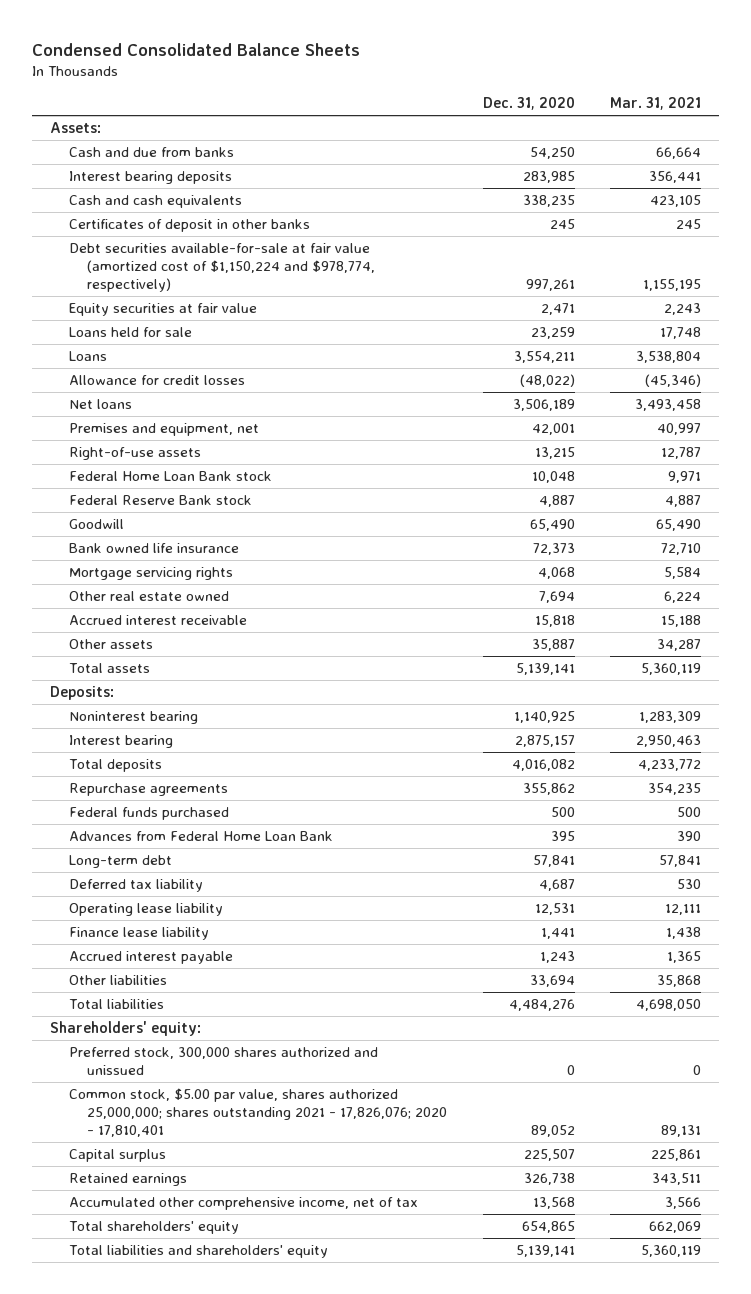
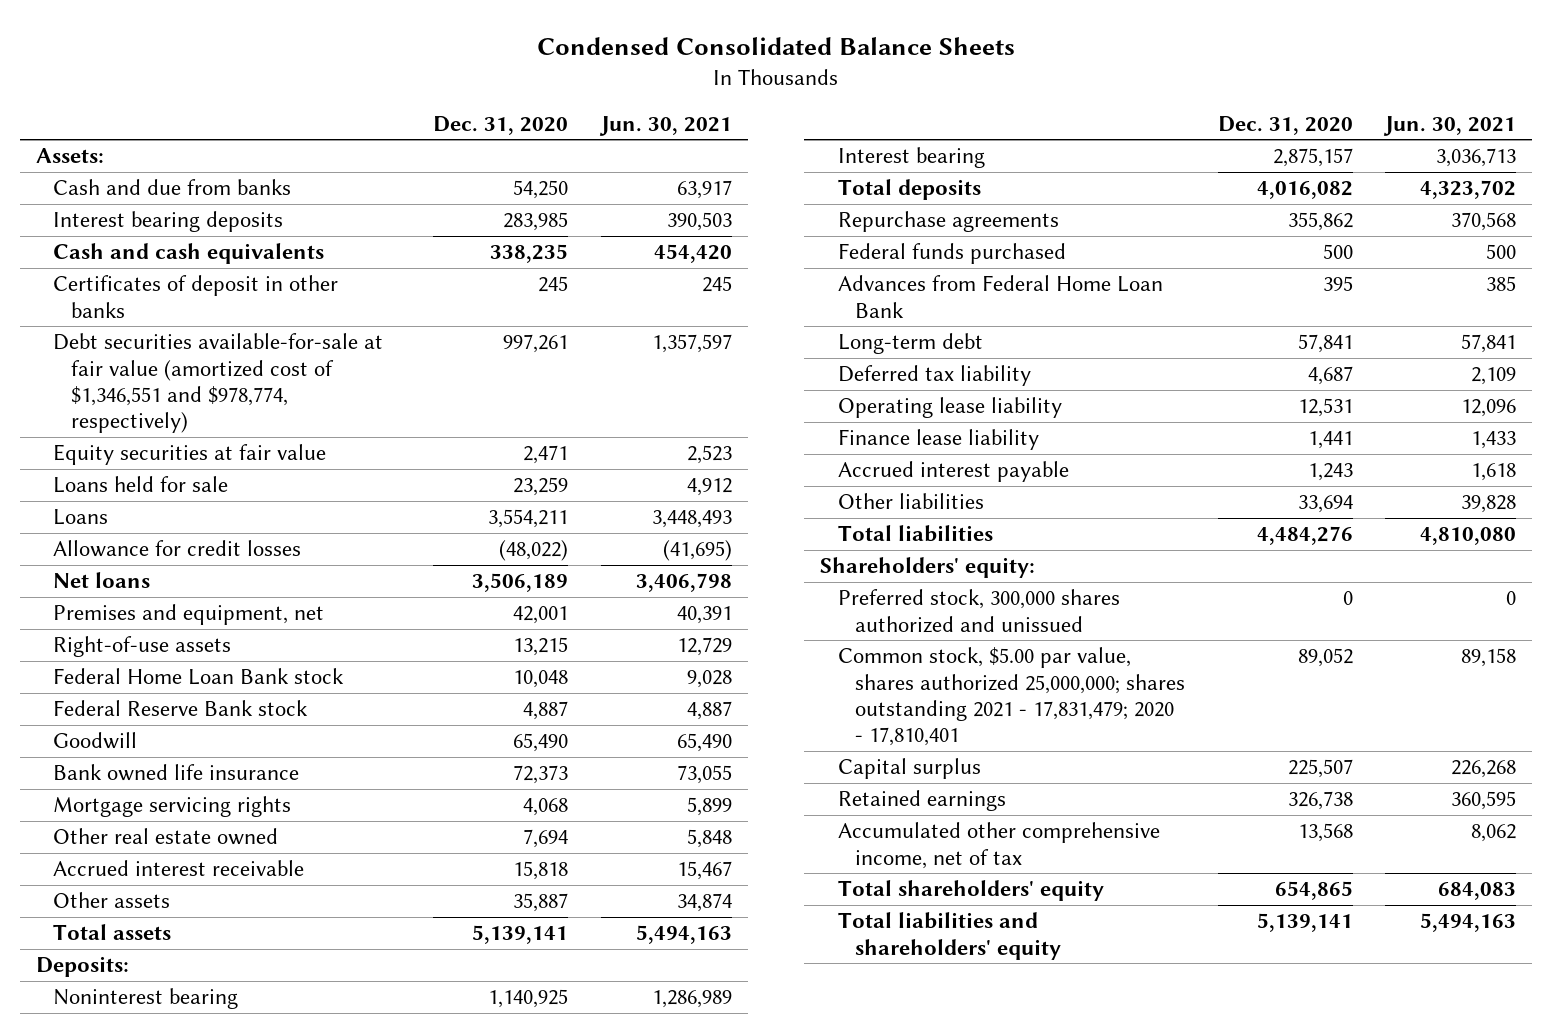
[609,97,701,111] Mar. 31, 2021 -> none
none -> [598,115,732,136] Jun. 30, 2021
[68,243,376,292] Debt securities available-for-sale at fair value (amortized cost of $1,150,224 and $978,774, respectively) -> [53,333,384,434] Debt securities available-for-sale at fair value (amortized cost of $1,346,551 and $978,774, respectively)
[68,1088,448,1137] Common stock, $5.00 par value, shares authorized 25,000,000; shares outstanding 2021 - 17,826,076; 2020 - 17,810,401 -> [837,647,1186,747] Common stock, $5.00 par value, shares authorized 25,000,000; shares outstanding 2021 - 17,831,479; 2020 - 17,810,401

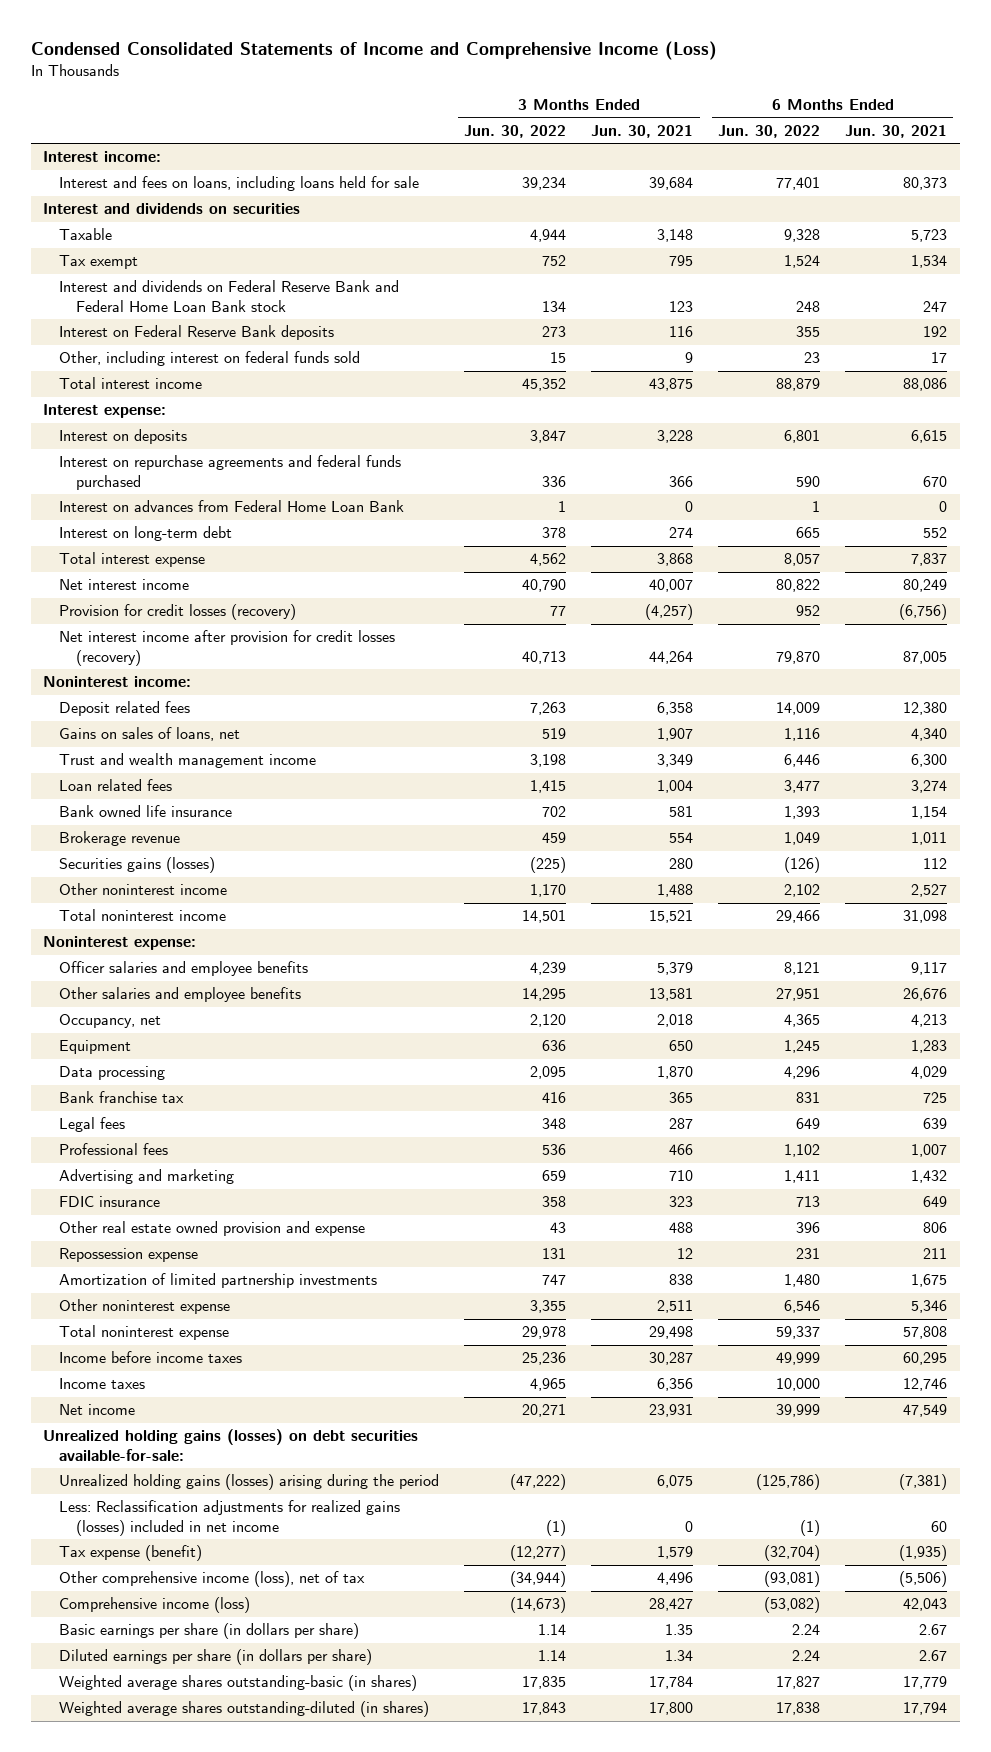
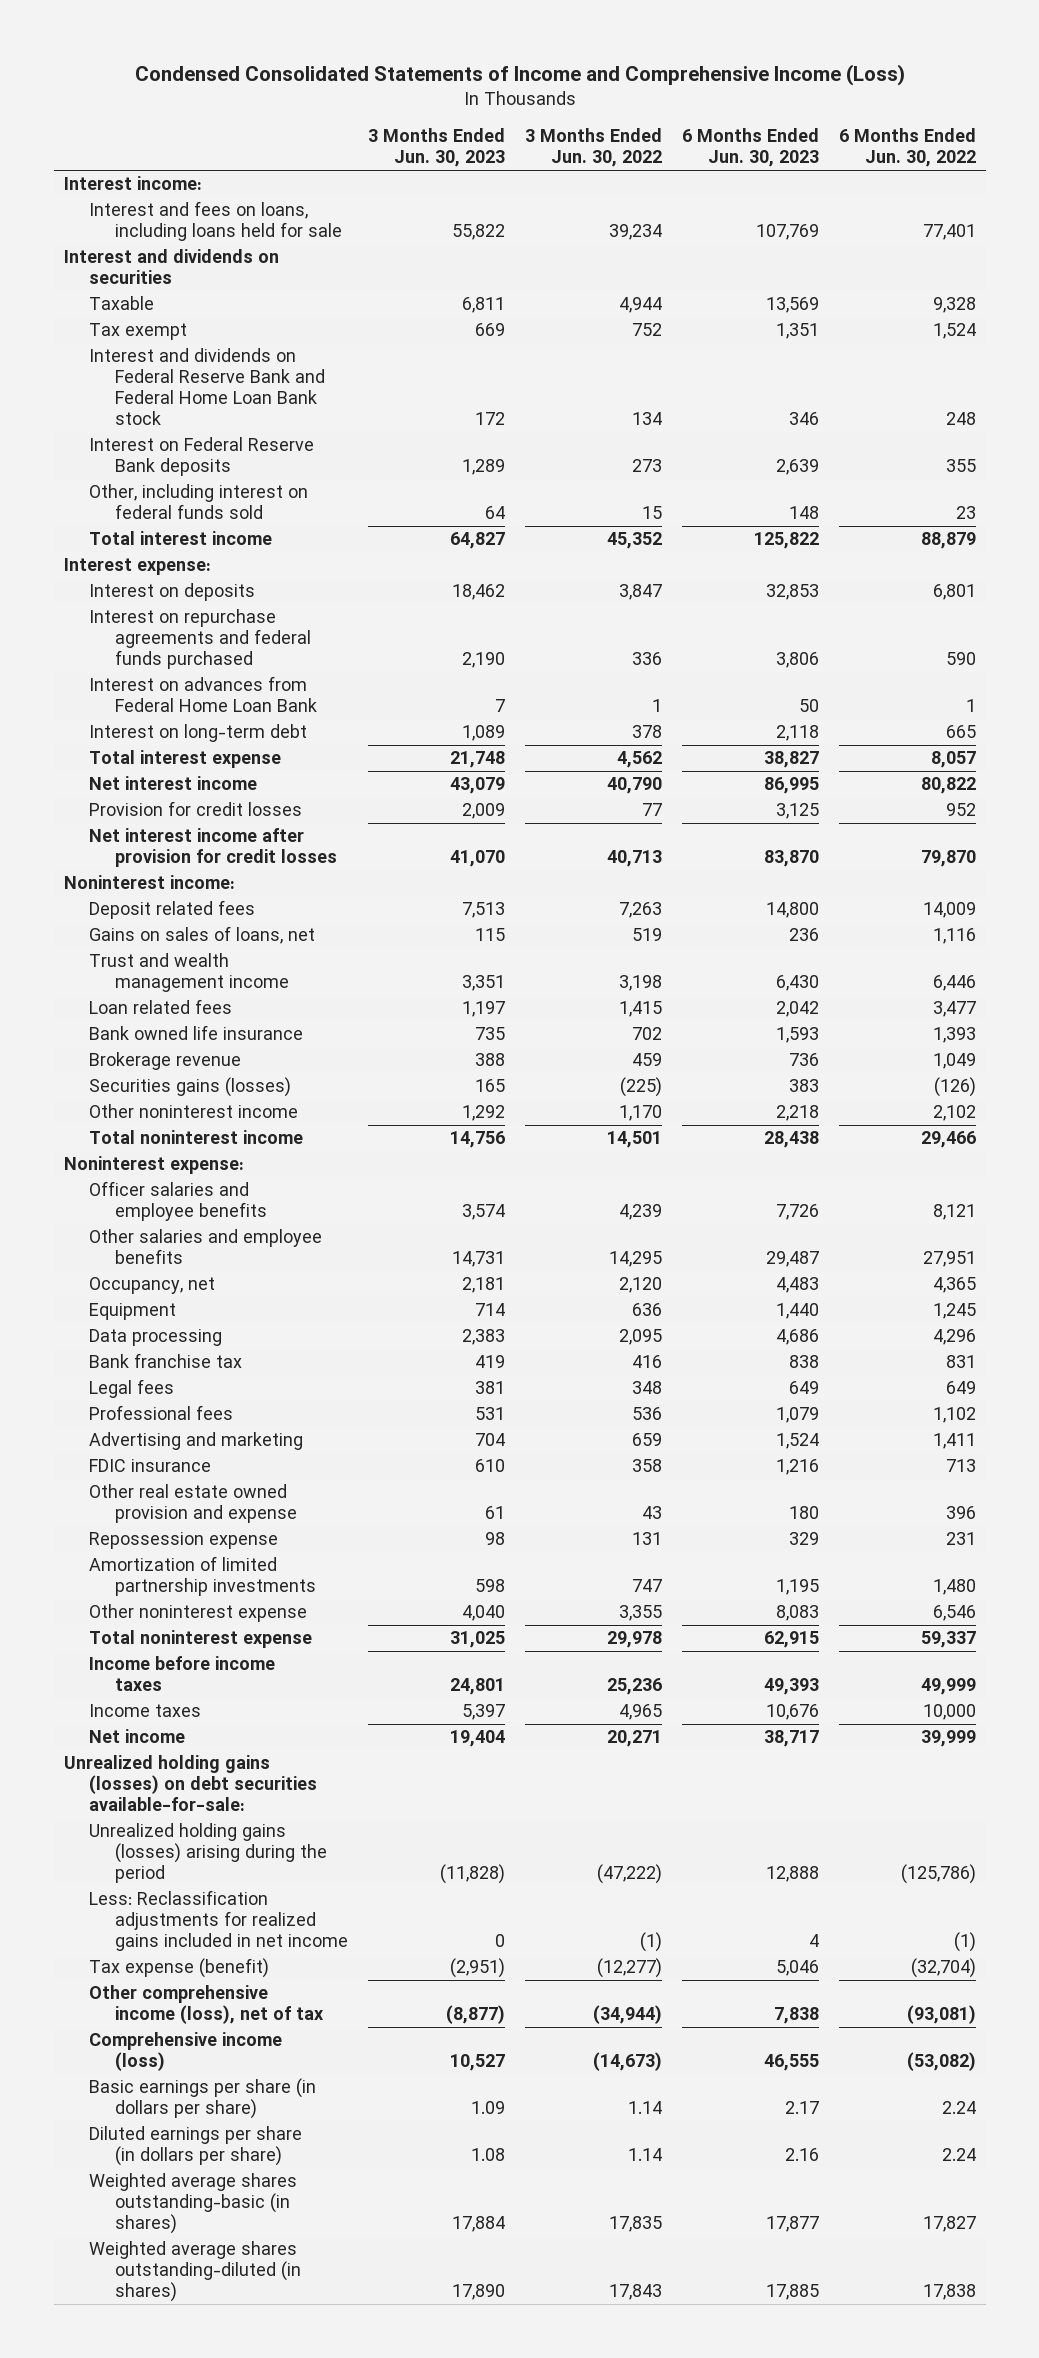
[591,124,694,138] Jun. 30, 2021 -> none
[845,124,948,138] Jun. 30, 2021 -> none
none -> [367,128,505,168] 3 Months Ended Jun. 30, 2023
none -> [681,128,819,168] 6 Months Ended Jun. 30, 2023
[59,604,297,621] Provision for credit losses (recovery) -> [89,801,303,817] Provision for credit losses
[59,630,396,666] Net interest income after provision for credit losses (recovery) -> [89,828,337,868] Net interest income after provision for credit losses
[59,1500,401,1536] Less: Reclassification adjustments for realized gains (losses) included in net income -> [89,1890,348,1952] Less: Reclassification adjustments for realized gains included in net income

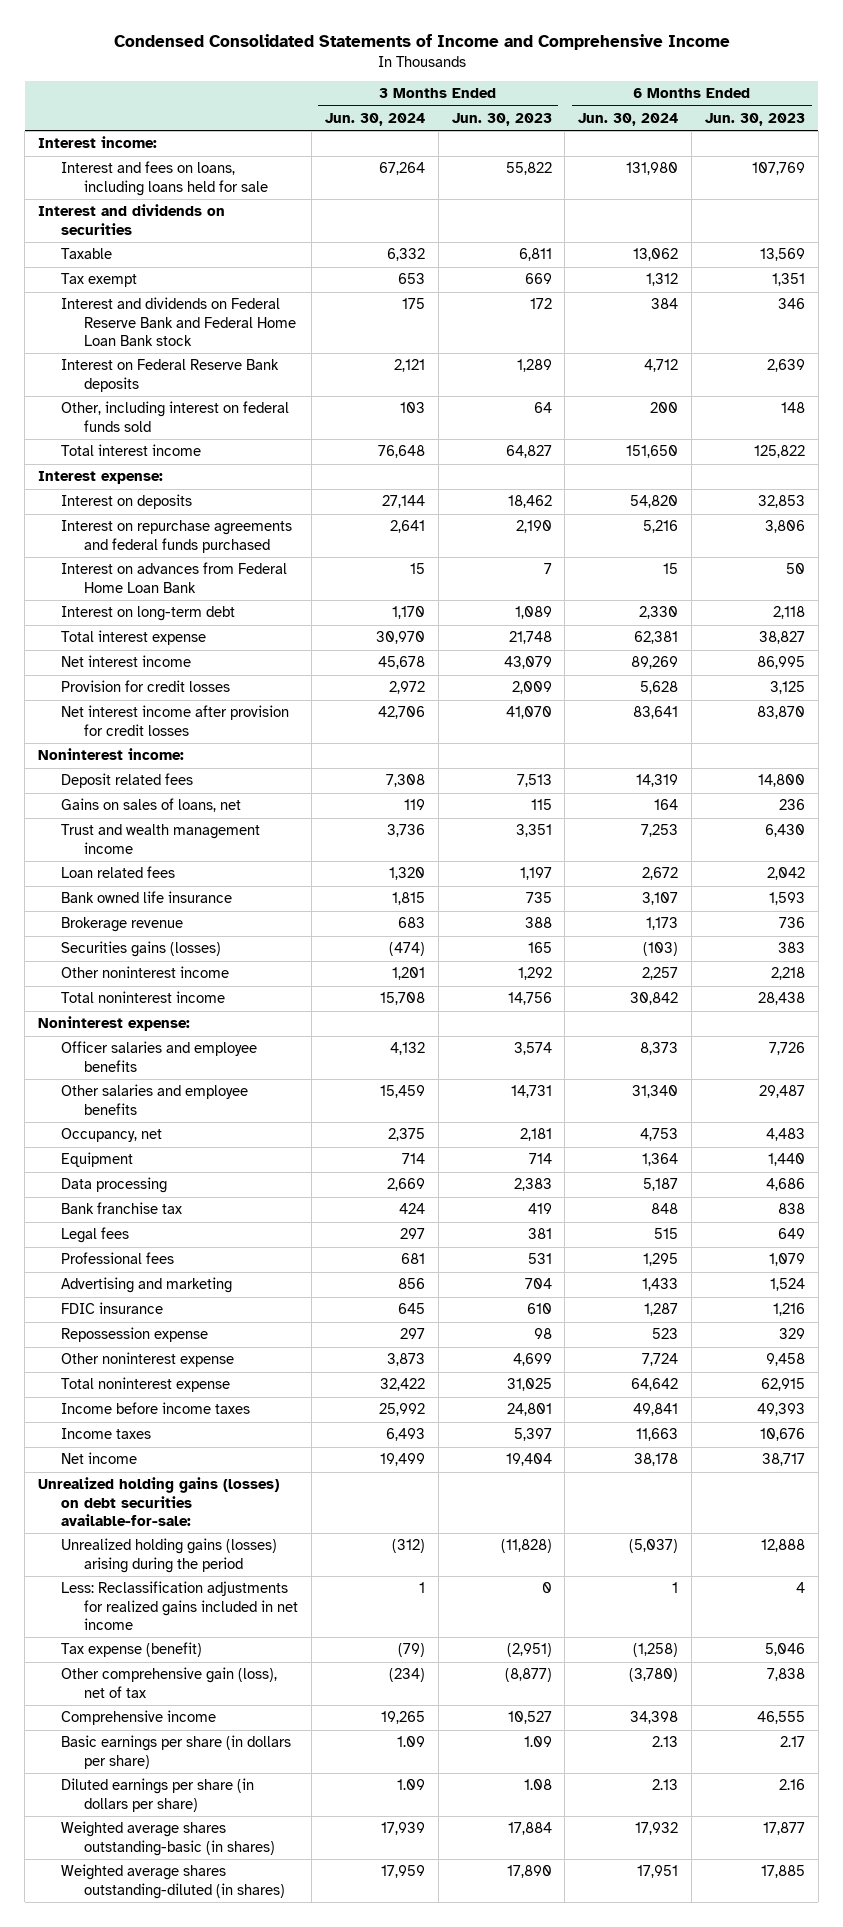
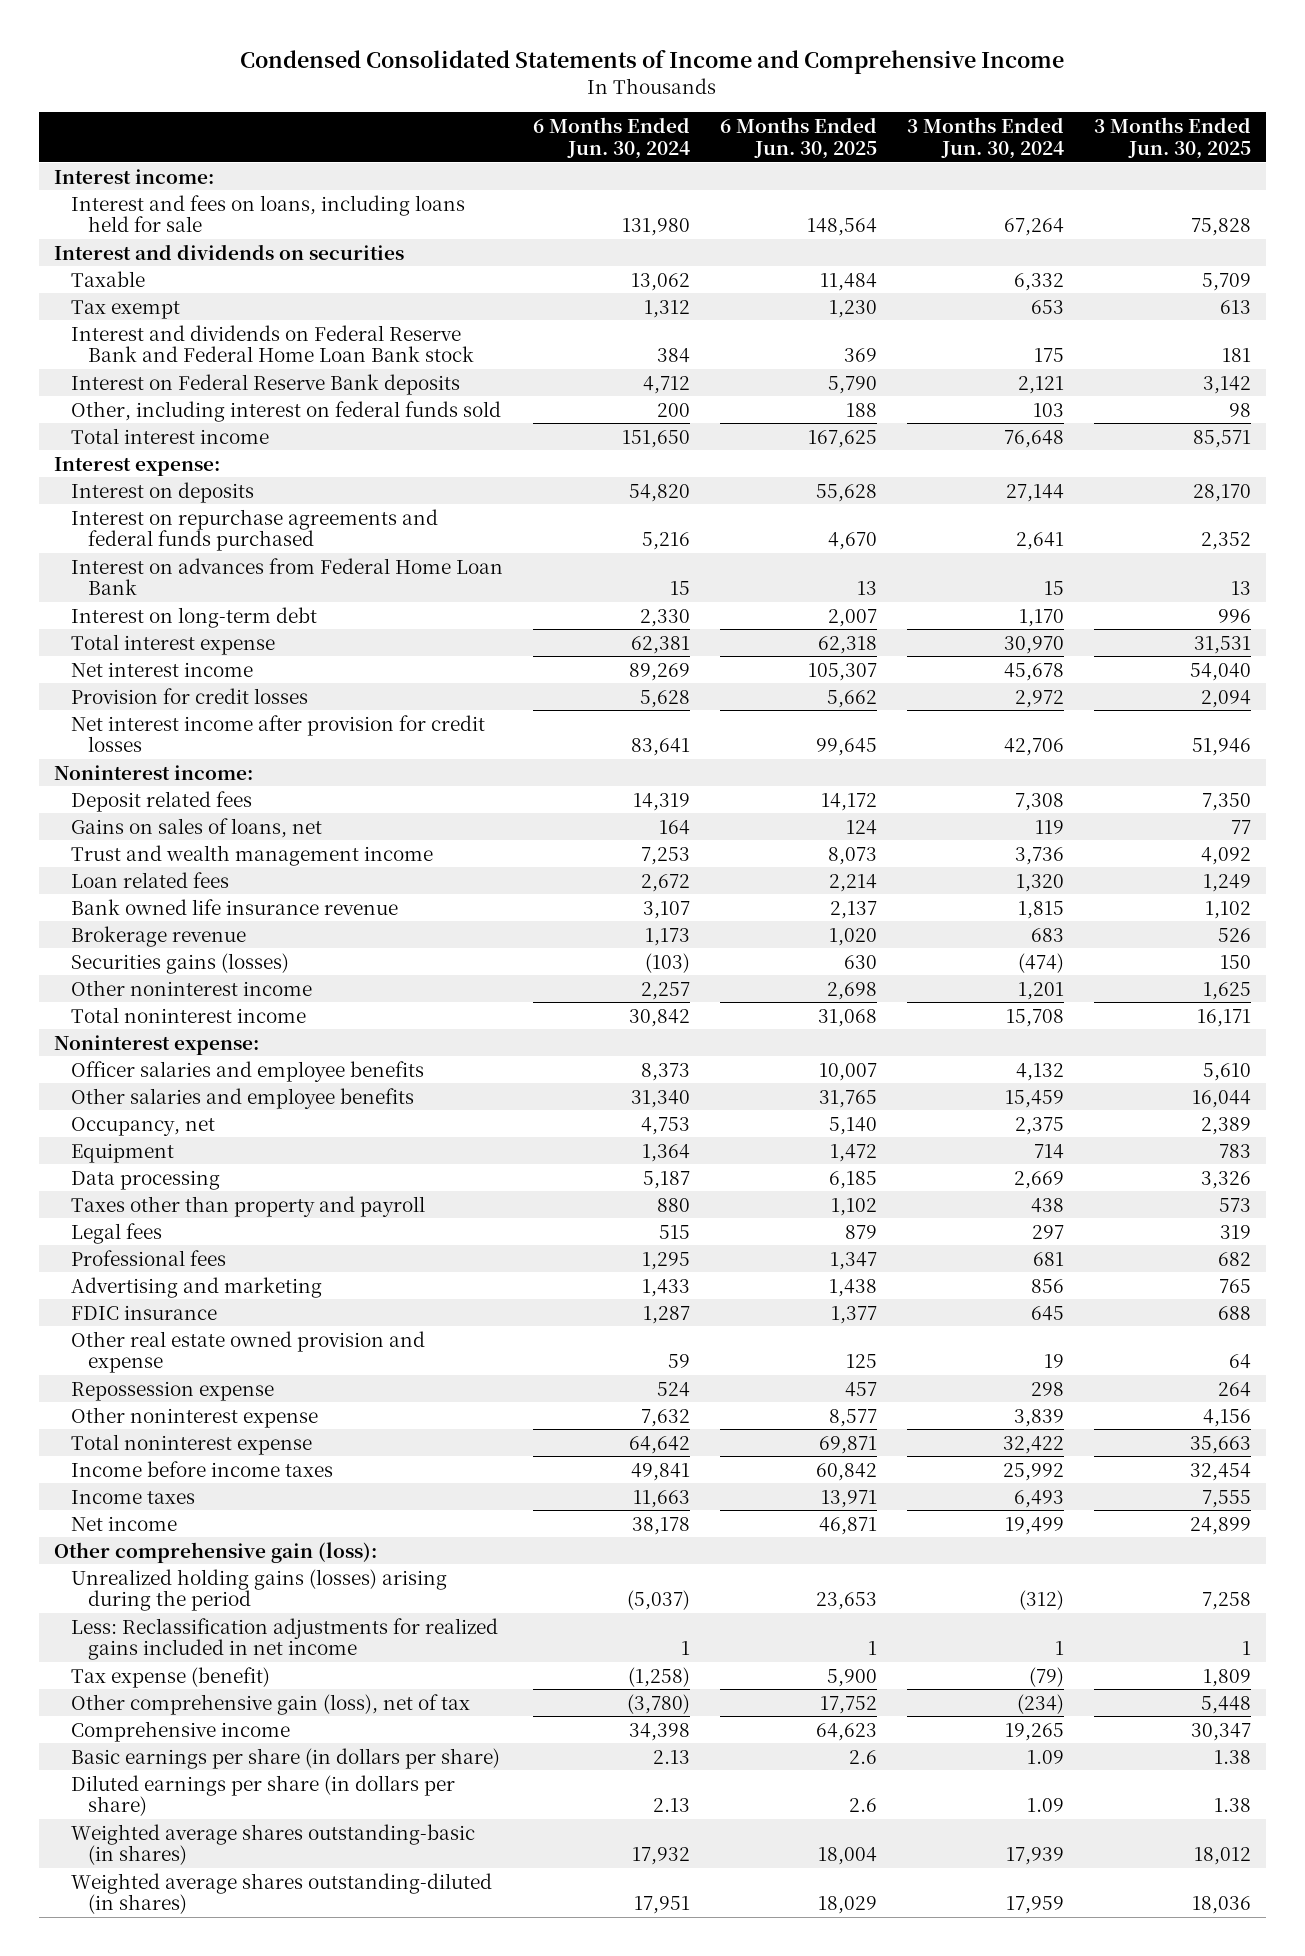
[451,112,552,126] Jun. 30, 2023 -> none
[705,112,806,126] Jun. 30, 2023 -> none
none -> [719,116,877,159] 6 Months Ended Jun. 30, 2025
none -> [1094,116,1252,159] 3 Months Ended Jun. 30, 2025
[61,891,233,904] Bank owned life insurance -> [70,898,398,915] Bank owned life insurance revenue
[61,1202,183,1215] Bank franchise tax -> none
none -> [70,1195,425,1217] Taxes other than property and payroll
none -> [70,1330,425,1374] Other real estate owned provision and expense
[399,1328,425,1340] 297 -> [1031,1381,1065,1396] 298
[652,1328,679,1340] 523 -> [656,1381,690,1397] 524
[386,1353,425,1367] 3,873 -> [1014,1408,1065,1427] 3,839
[642,1353,679,1367] 7,724 -> [640,1408,690,1427] 7,632
[38,1477,280,1526] Unrealized holding gains (losses) on debt securities available-for-sale: -> none
none -> [53,1541,377,1563] Other comprehensive gain (loss):

